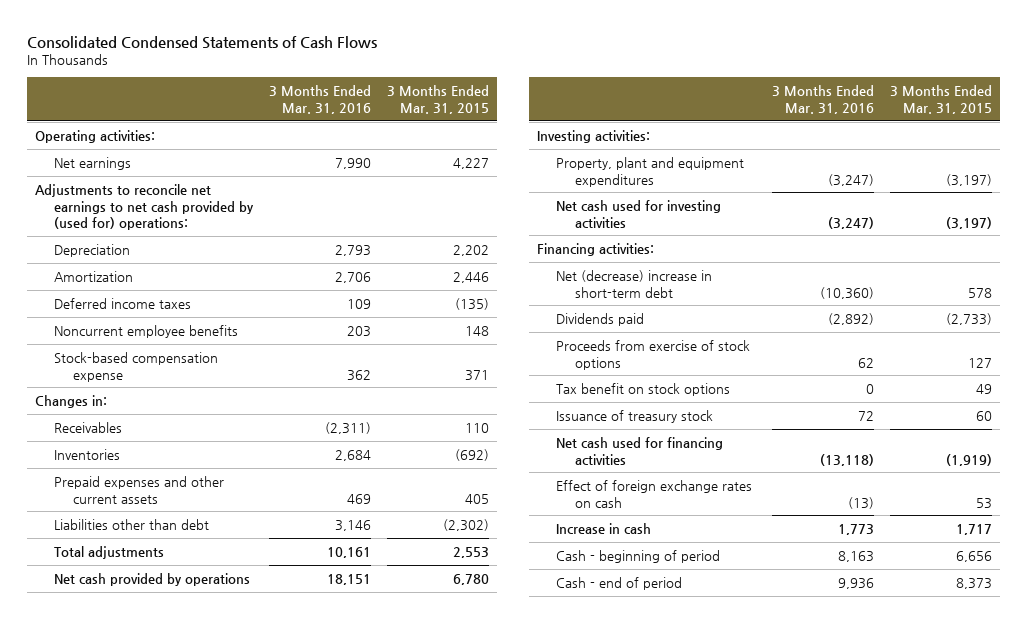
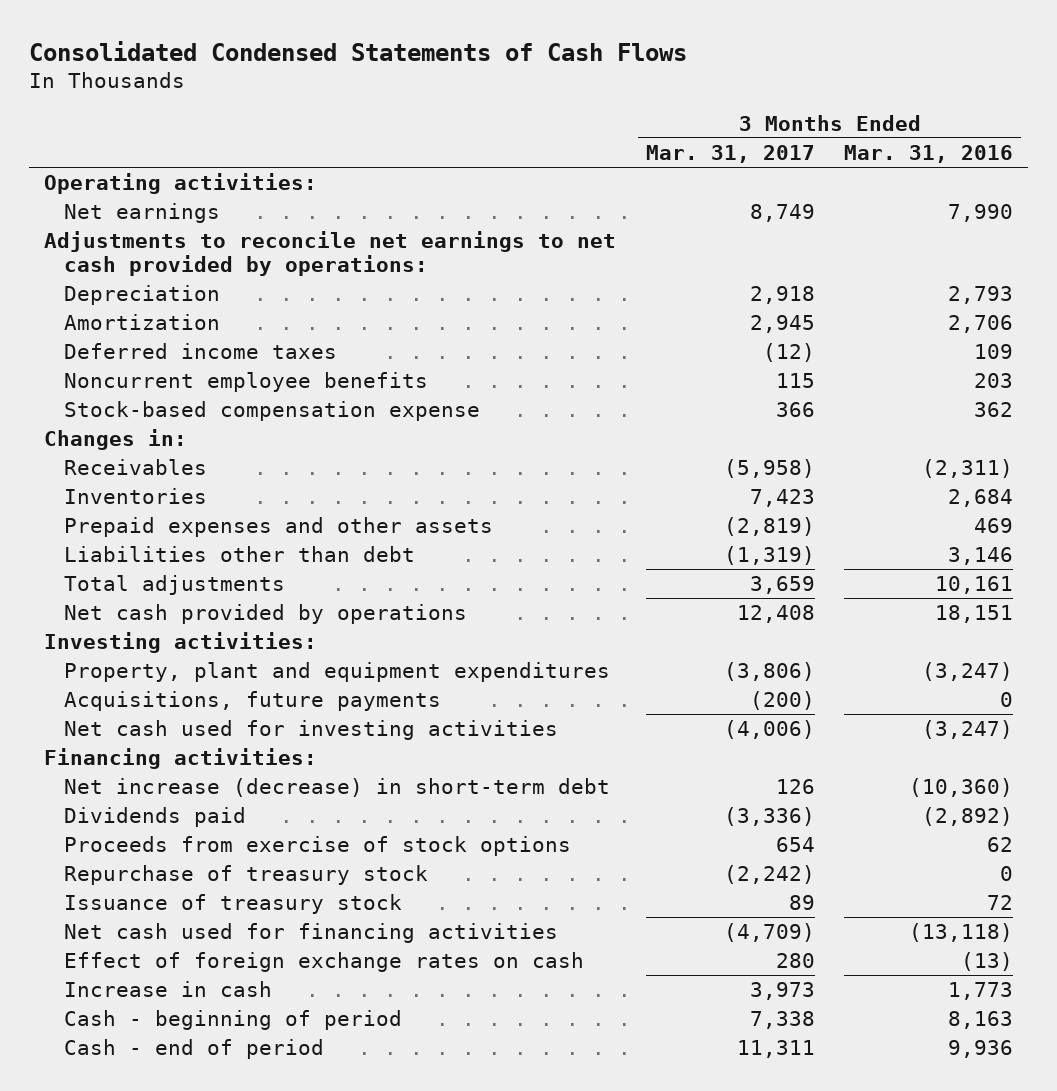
[387,85,490,114] 3 Months Ended Mar. 31, 2015 -> none
none -> [645,144,815,163] Mar. 31, 2017
[34,183,254,231] Adjustments to reconcile net earnings to net cash provided by (used for) operations: -> [43,231,616,276] Adjustments to reconcile net earnings to net cash provided by operations:
[53,475,224,504] Prepaid expenses and other current assets -> [64,517,494,538] Prepaid expenses and other assets
none -> [64,691,442,712] Acquisitions, future payments
[556,269,713,298] Net (decrease) increase in short-term debt -> [64,778,611,798] Net increase (decrease) in short-term debt
[556,382,731,396] Tax benefit on stock options -> none
none -> [64,865,429,886] Repurchase of treasury stock

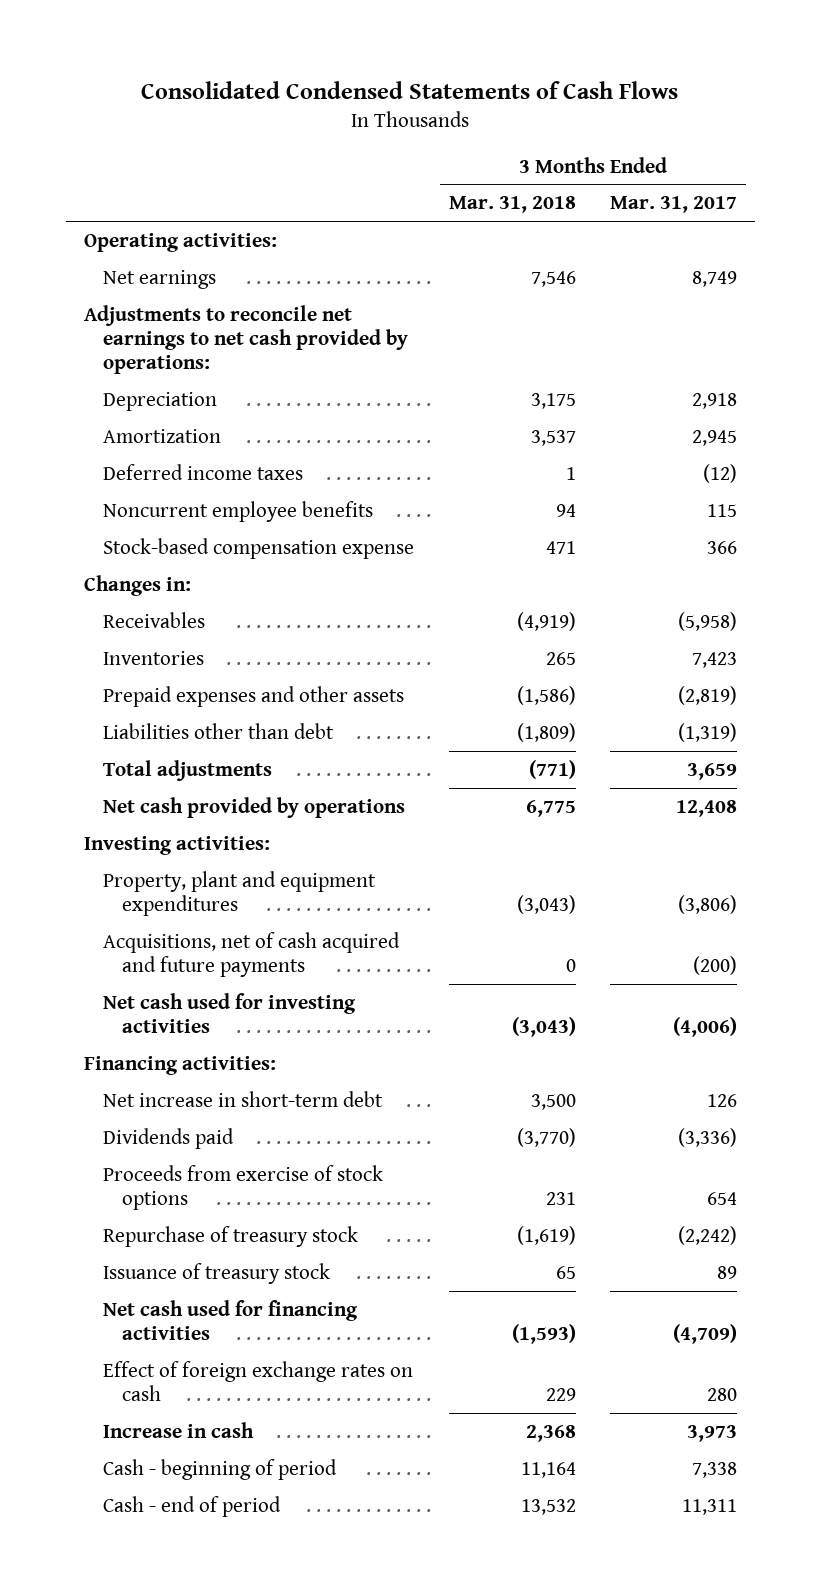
[844,144,1014,163] Mar. 31, 2016 -> none
none -> [448,196,576,214] Mar. 31, 2018
[64,691,442,712] Acquisitions, future payments -> [102,931,400,978] Acquisitions, net of cash acquired and future payments
[64,778,611,798] Net increase (decrease) in short-term debt -> [102,1090,383,1107] Net increase in short-term debt

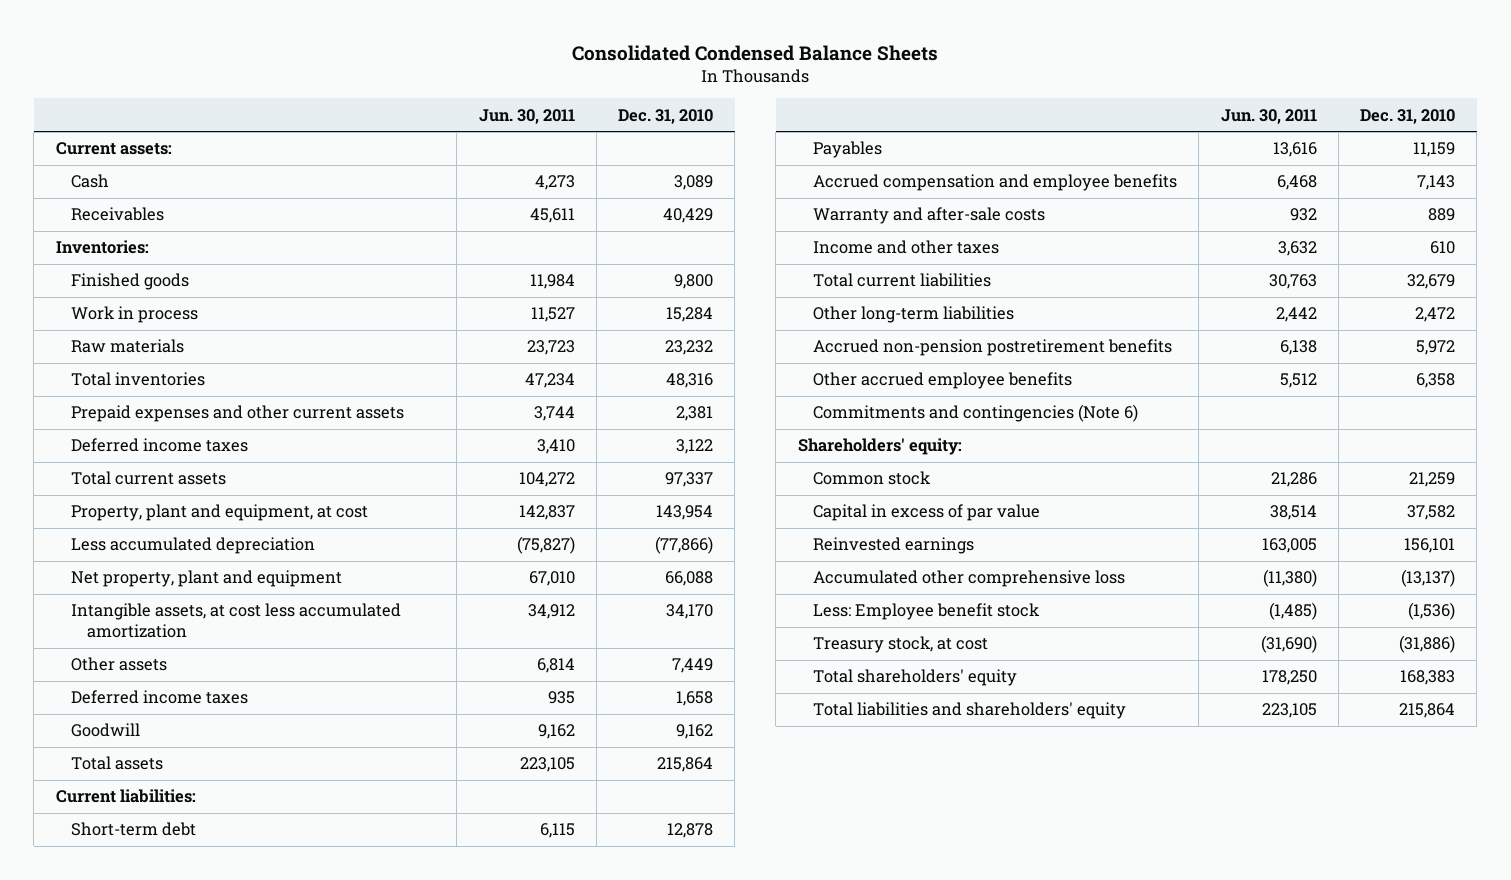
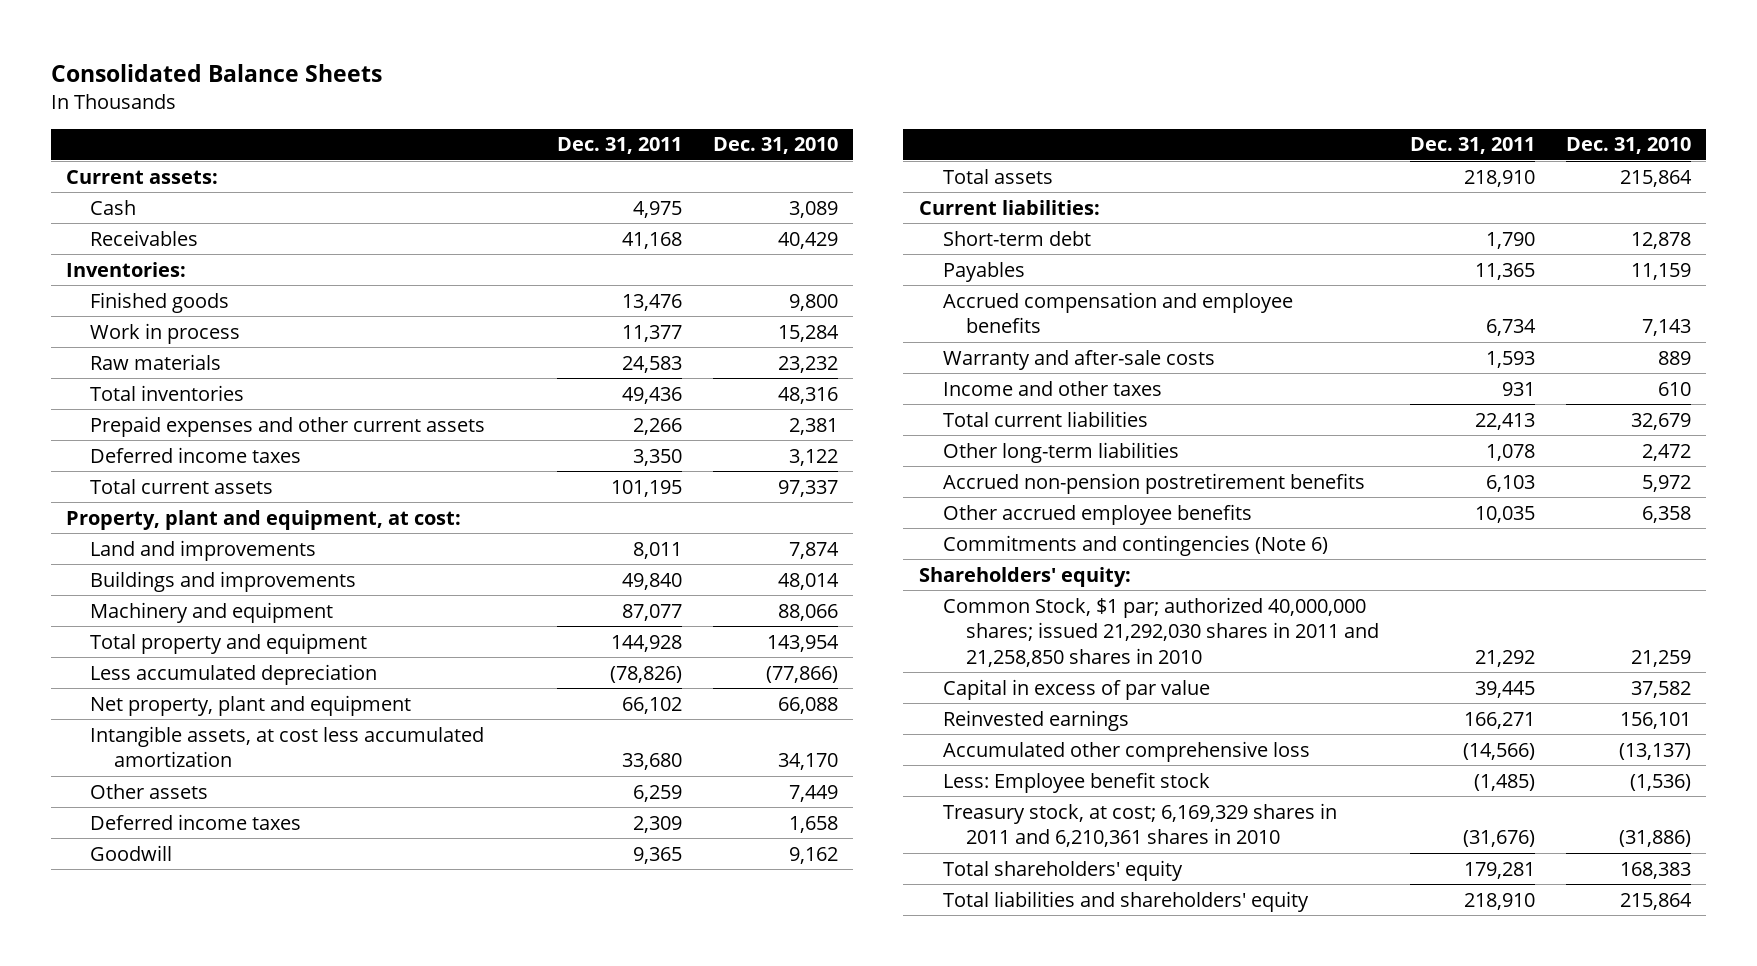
[572,44,939,61] Consolidated Condensed Balance Sheets -> [50,63,382,82] Consolidated Balance Sheets
[478,108,575,124] Jun. 30, 2011 -> none
none -> [557,137,683,155] Dec. 31, 2011
none -> [66,509,462,530] Property, plant and equipment, at cost:
none -> [89,539,316,561] Land and improvements
none -> [89,570,356,592] Buildings and improvements
none -> [89,601,333,623] Machinery and equipment
[71,504,369,522] Property, plant and equipment, at cost -> [89,632,367,654] Total property and equipment
[813,471,932,486] Common stock -> [942,596,1380,667] Common Stock, $1 par; authorized 40,000,000 shares; issued 21,292,030 shares in 2011 and 21,258,850 shares in 2010
[813,636,989,654] Treasury stock, at cost -> [942,802,1337,848] Treasury stock, at cost; 6,169,329 shares in 2011 and 6,210,361 shares in 2010

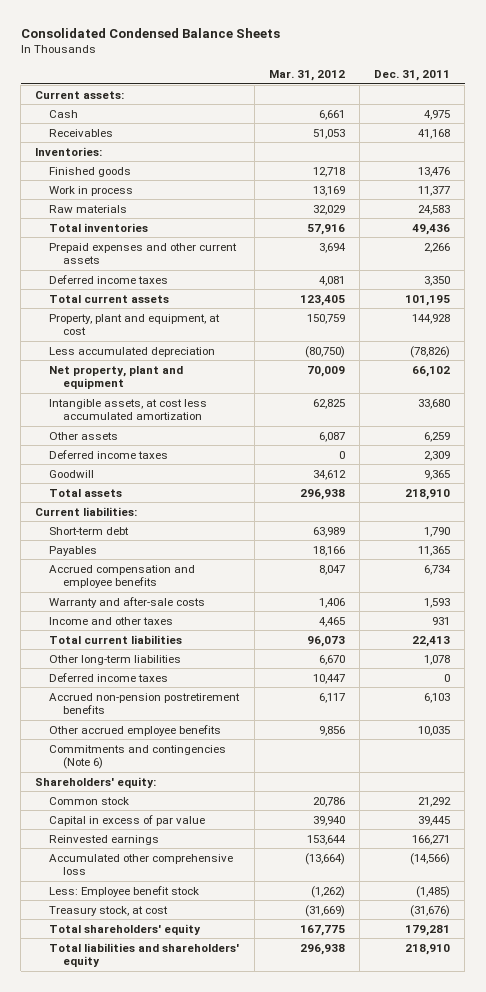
[50,63,382,82] Consolidated Balance Sheets -> [20,28,280,39] Consolidated Condensed Balance Sheets
[713,137,839,155] Dec. 31, 2010 -> none
none -> [268,70,345,82] Mar. 31, 2012
[66,509,462,530] Property, plant and equipment, at cost: -> none
[89,539,316,561] Land and improvements -> none
[89,570,356,592] Buildings and improvements -> none
[89,601,333,623] Machinery and equipment -> none
[89,632,367,654] Total property and equipment -> [49,313,221,336] Property, plant and equipment, at cost
none -> [49,672,169,682] Deferred income taxes
[942,596,1380,667] Common Stock, $1 par; authorized 40,000,000 shares; issued 21,292,030 shares in 2011 and 21,258,850 shares in 2010 -> [49,796,130,805] Common stock
[942,802,1337,848] Treasury stock, at cost; 6,169,329 shares in 2011 and 6,210,361 shares in 2010 -> [49,905,169,916] Treasury stock, at cost

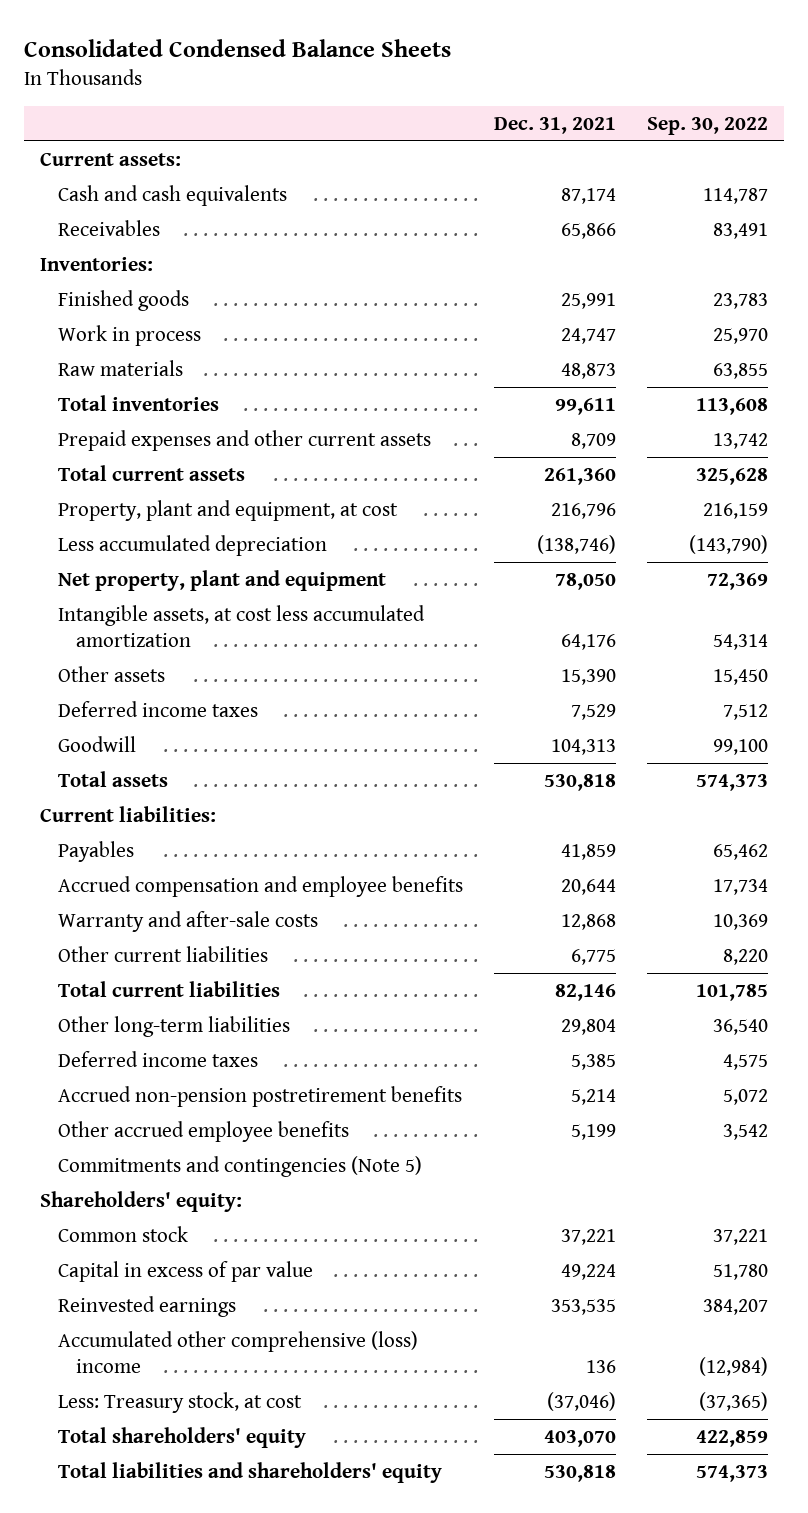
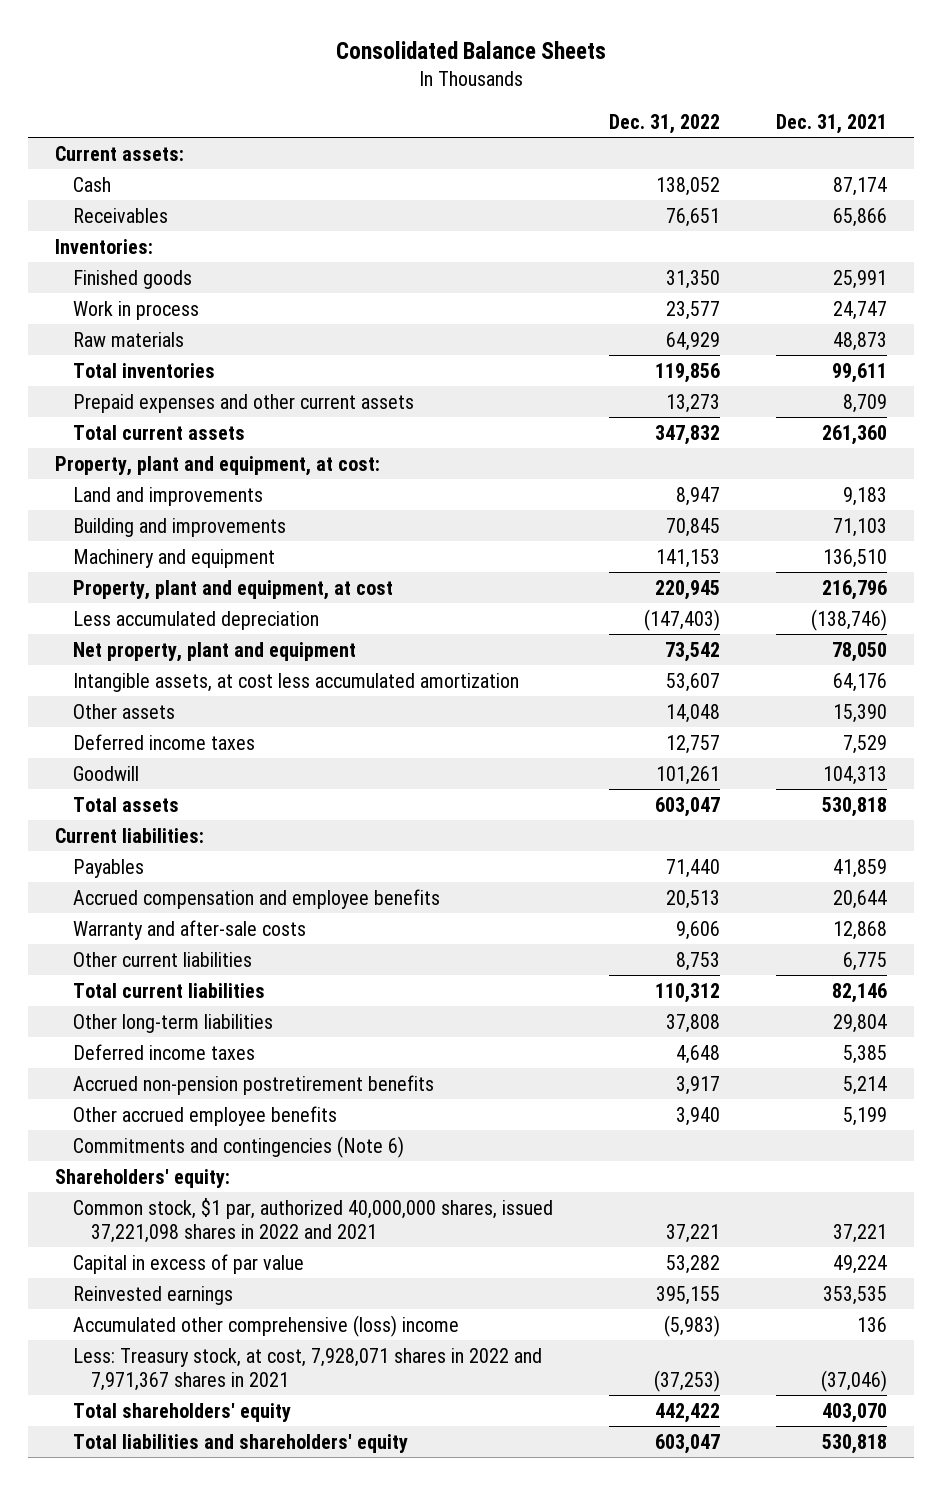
[24,38,452,57] Consolidated Condensed Balance Sheets -> [335,40,606,59] Consolidated Balance Sheets
[646,116,768,135] Sep. 30, 2022 -> none
none -> [608,113,720,134] Dec. 31, 2022
[57,184,287,206] Cash and cash equivalents -> [73,176,112,192] Cash
none -> [55,455,381,476] Property, plant and equipment, at cost:
none -> [73,486,264,506] Land and improvements
none -> [73,517,287,537] Building and improvements
none -> [73,548,276,568] Machinery and equipment
[57,1155,422,1177] Commitments and contingencies (Note 5) -> [73,1135,405,1158] Commitments and contingencies (Note 6)
[57,1225,188,1242] Common stock -> [73,1197,554,1243] Common stock, $1 par, authorized 40,000,000 shares, issued 37,221,098 shares in 2022 and 2021
[57,1391,302,1413] Less: Treasury stock, at cost -> [73,1347,543,1391] Less: Treasury stock, at cost, 7,928,071 shares in 2022 and 7,971,367 shares in 2021

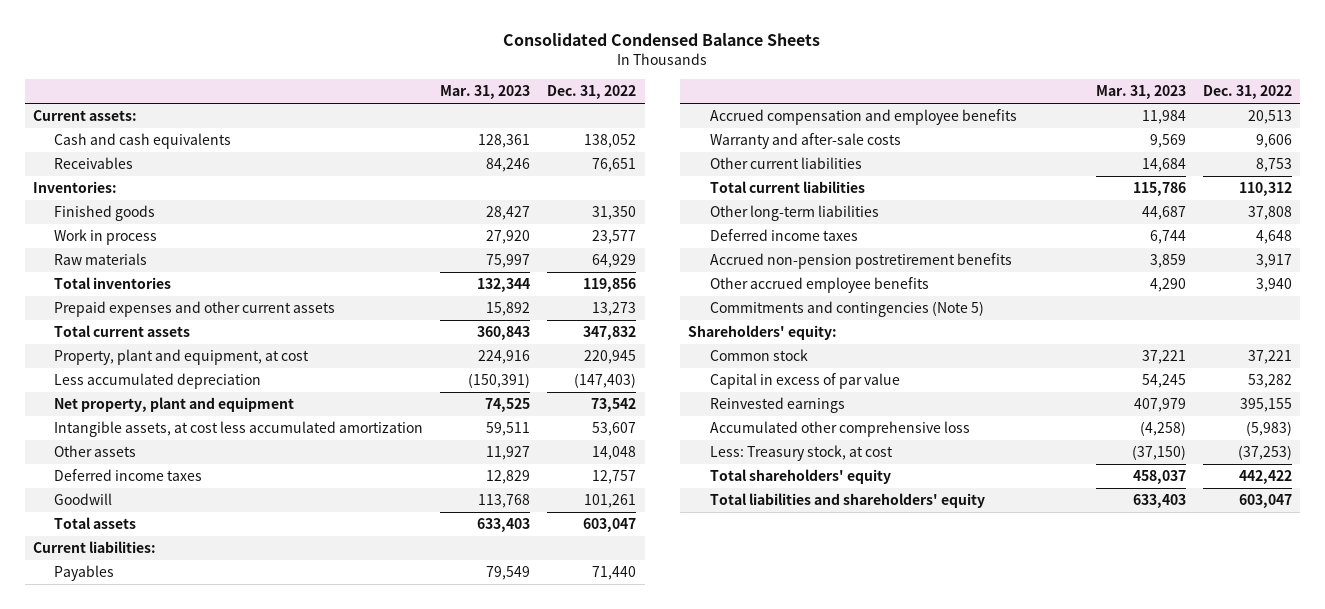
[335,40,606,59] Consolidated Balance Sheets -> [503,33,821,47] Consolidated Condensed Balance Sheets
[775,113,887,134] Dec. 31, 2021 -> none
none -> [440,85,531,100] Mar. 31, 2023
[73,176,112,192] Cash -> [54,133,232,150] Cash and cash equivalents
[55,455,381,476] Property, plant and equipment, at cost: -> none
[73,486,264,506] Land and improvements -> none
[73,517,287,537] Building and improvements -> none
[73,548,276,568] Machinery and equipment -> none
[73,1135,405,1158] Commitments and contingencies (Note 6) -> [709,301,984,318] Commitments and contingencies (Note 5)
[73,1197,554,1243] Common stock, $1 par, authorized 40,000,000 shares, issued 37,221,098 shares in 2022 and 2021 -> [709,349,808,362] Common stock
[73,1314,460,1337] Accumulated other comprehensive (loss) income -> [709,421,970,438] Accumulated other comprehensive loss
[73,1347,543,1391] Less: Treasury stock, at cost, 7,928,071 shares in 2022 and 7,971,367 shares in 2021 -> [709,445,893,462] Less: Treasury stock, at cost

